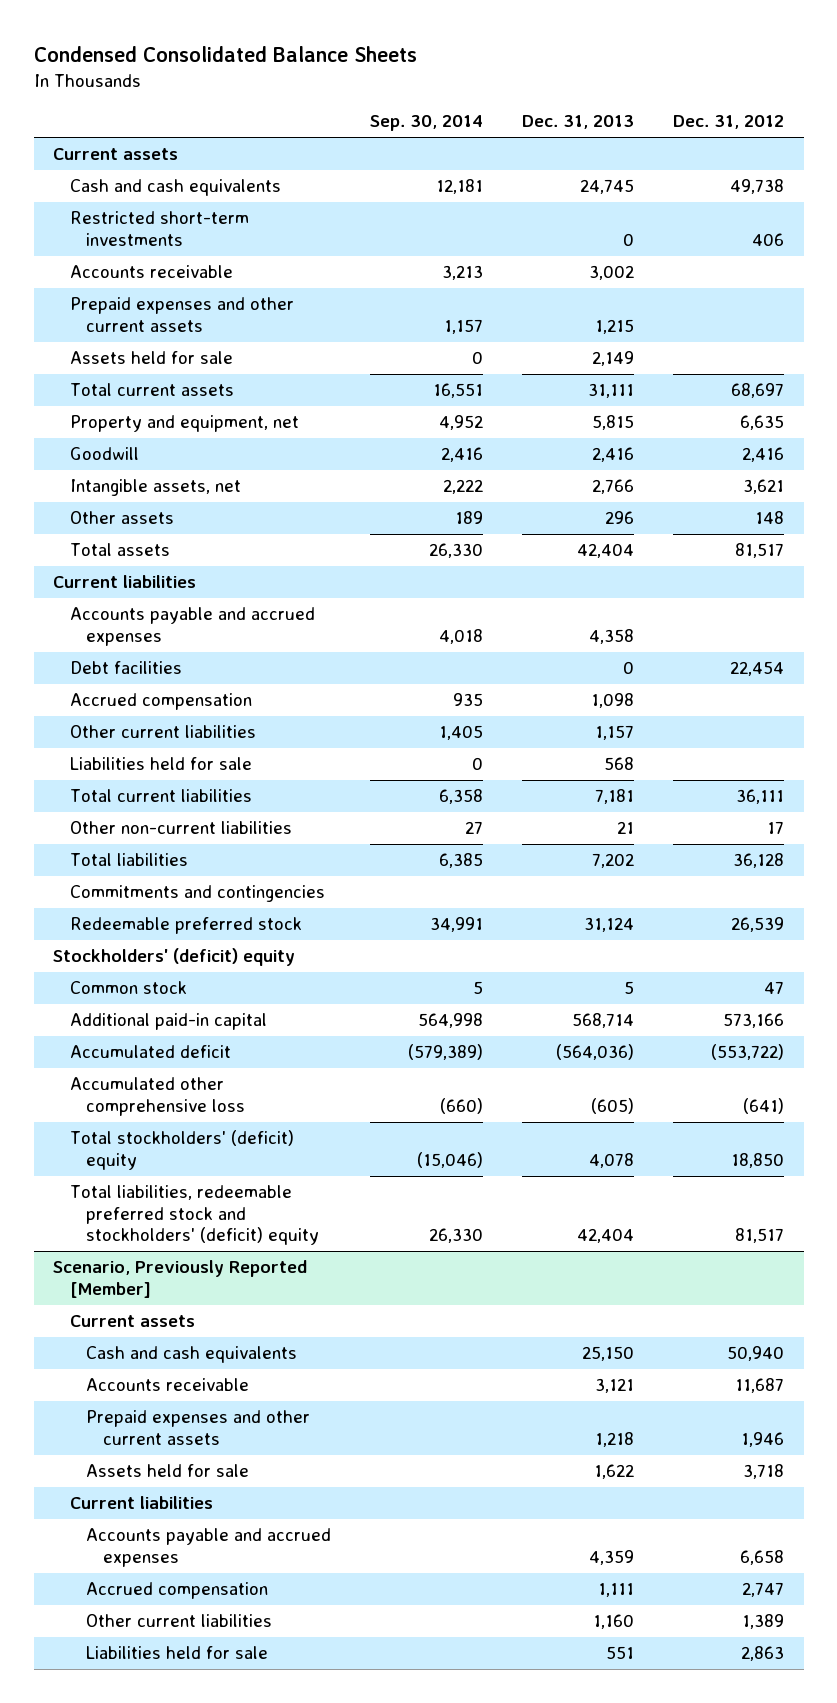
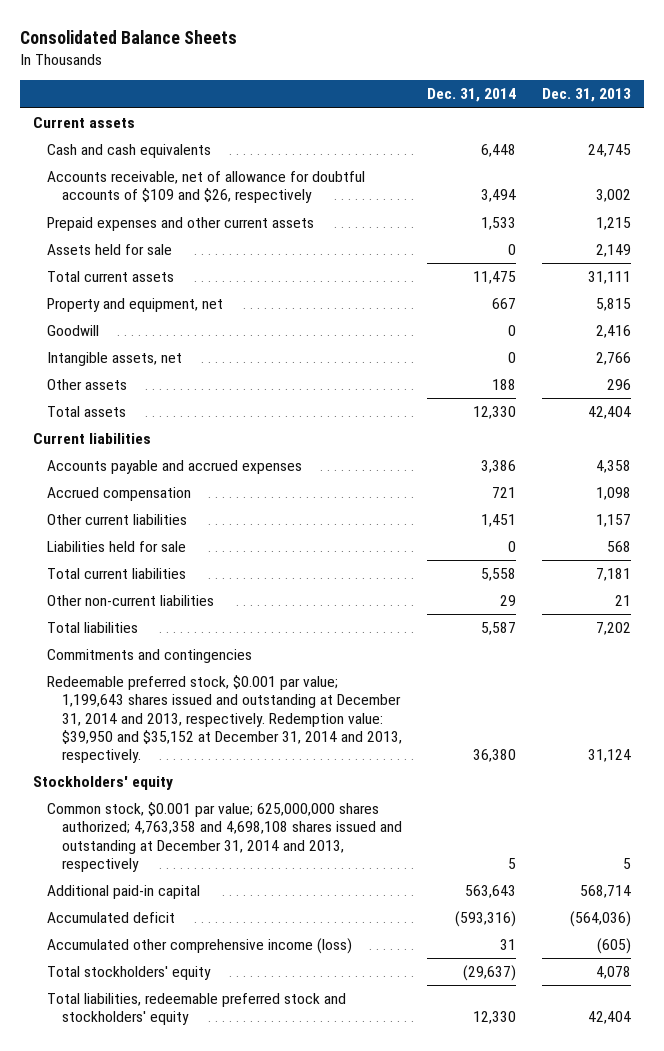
[33,45,417,62] Condensed Consolidated Balance Sheets -> [20,30,238,45] Consolidated Balance Sheets
[370,115,484,132] Sep. 30, 2014 -> none
[673,115,785,130] Dec. 31, 2012 -> none
none -> [427,88,517,103] Dec. 31, 2014
[69,211,249,246] Restricted short-term investments -> none
[69,265,233,279] Accounts receivable -> [47,171,366,204] Accounts receivable, net of allowance for doubtful accounts of $109 and $26, respectively
[69,661,182,675] Debt facilities -> none
[69,917,302,935] Redeemable preferred stock -> [47,675,402,763] Redeemable preferred stock, $0.001 par value; 1,199,643 shares issued and outstanding at December 31, 2014 and 2013, respectively. Redemption value: $39,950 and $35,152 at December 31, 2014 and 2013, respectively.
[53,948,296,967] Stockholders' (deficit) equity -> [33,776,174,791] Stockholders' equity
[69,981,187,995] Common stock -> [47,802,402,872] Common stock, $0.001 par value; 625,000,000 shares authorized; 4,763,358 and 4,698,108 shares issued and outstanding at December 31, 2014 and 2013, respectively
[53,1260,308,1298] Scenario, Previously Reported [Member] -> none
[69,1315,195,1328] Current assets -> none
[86,1346,298,1364] Cash and cash equivalents -> none
[86,1378,250,1392] Accounts receivable -> none
[86,1410,311,1445] Prepaid expenses and other current assets -> none
[86,1464,250,1478] Assets held for sale -> none
[69,1496,213,1510] Current liabilities -> none
[86,1528,332,1567] Accounts payable and accrued expenses -> none
[86,1582,269,1600] Accrued compensation -> none
[86,1614,273,1628] Other current liabilities -> none
[86,1646,269,1660] Liabilities held for sale -> none
[69,1077,246,1116] Accumulated other comprehensive loss -> [47,938,353,955] Accumulated other comprehensive income (loss)
[69,1130,294,1170] Total stockholders' (deficit) equity -> [47,966,212,981] Total stockholders' equity
[69,1185,320,1246] Total liabilities, redeemable preferred stock and stockholders' (deficit) equity -> [47,993,347,1026] Total liabilities, redeemable preferred stock and stockholders' equity

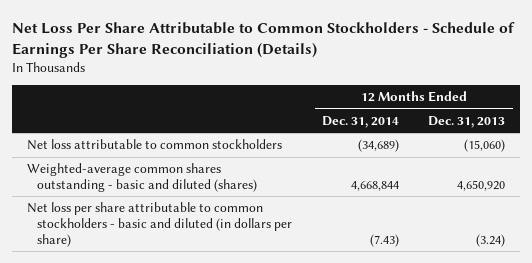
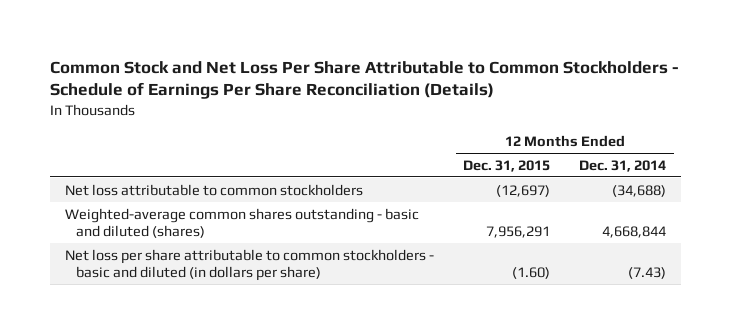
[12,22,516,58] Net Loss Per Share Attributable to Common Stockholders - Schedule of Earnings Per Share Reconciliation (Details) -> [50,60,680,100] Common Stock and Net Loss Per Share Attributable to Common Stockholders - Schedule of Earnings Per Share Reconciliation (Details)
[428,115,506,128] Dec. 31, 2013 -> none
none -> [463,159,551,172] Dec. 31, 2015
[357,139,399,153] (34,689) -> [612,184,667,197] (34,688)

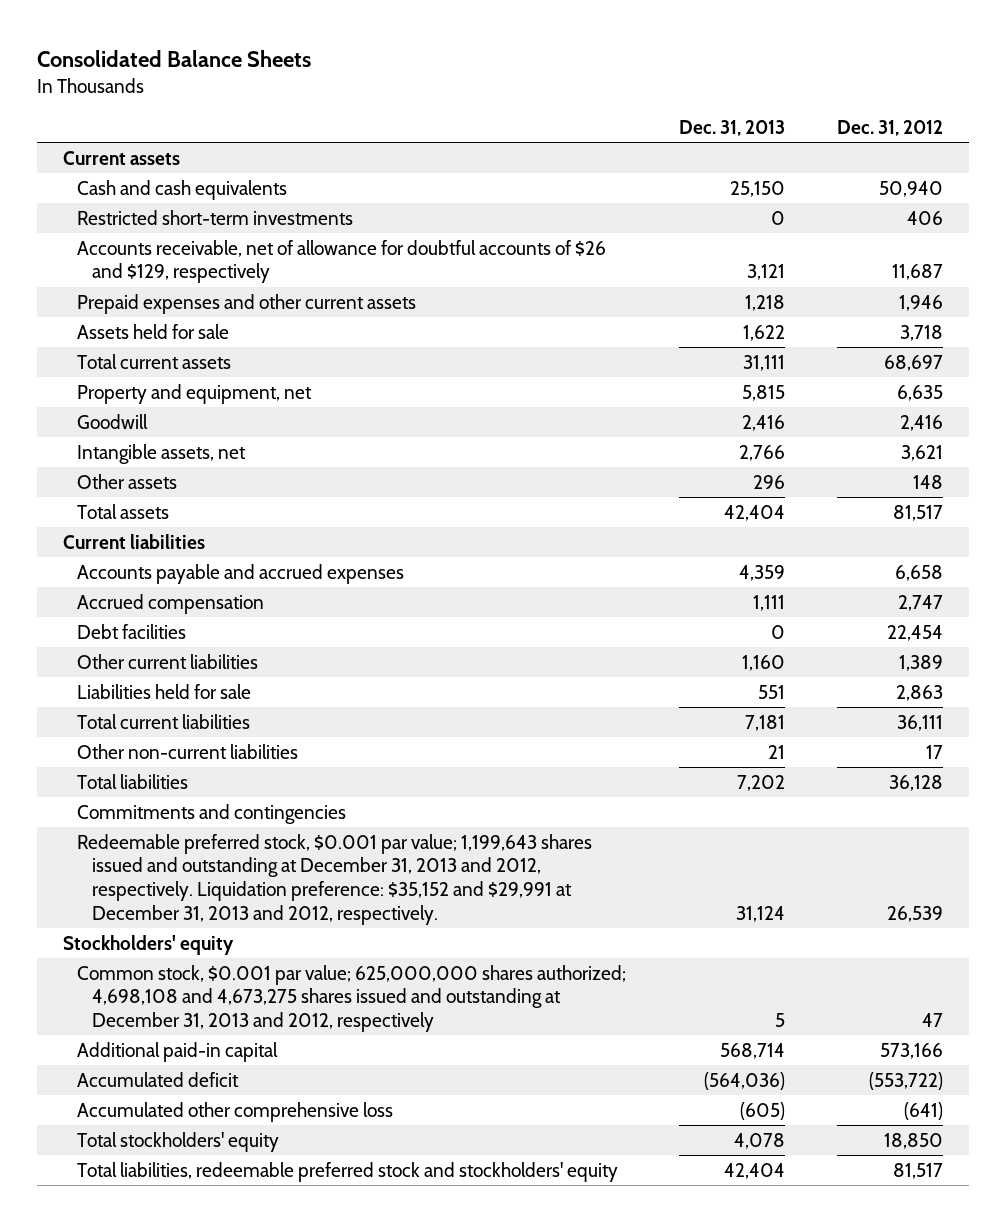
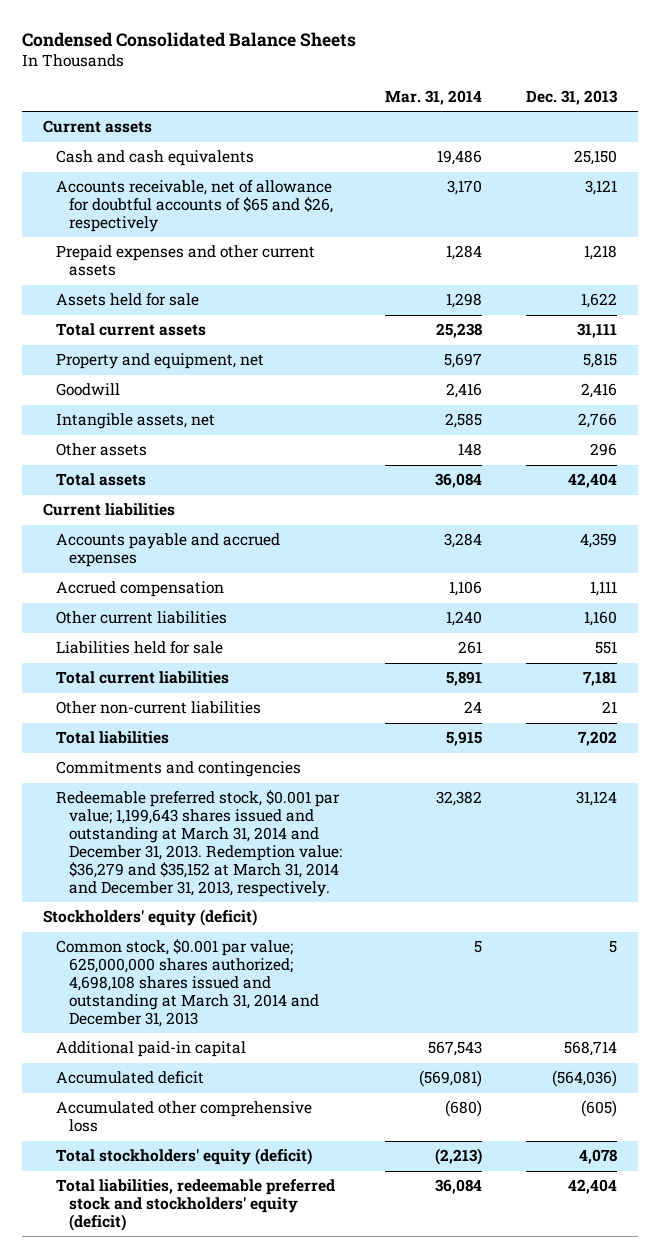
[36,49,311,67] Consolidated Balance Sheets -> [21,31,356,47] Condensed Consolidated Balance Sheets
[837,119,944,136] Dec. 31, 2012 -> none
none -> [385,89,483,105] Mar. 31, 2014
[77,209,354,225] Restricted short-term investments -> none
[77,239,607,284] Accounts receivable, net of allowance for doubtful accounts of $26 and $129, respectively -> [56,180,334,233] Accounts receivable, net of allowance for doubtful accounts of $65 and $26, respectively
[77,623,187,639] Debt facilities -> none
[77,833,593,925] Redeemable preferred stock, $0.001 par value; 1,199,643 shares issued and outstanding at December 31, 2013 and 2012, respectively. Liquidation preference: $35,152 and $29,991 at December 31, 2013 and 2012, respectively. -> [56,790,343,897] Redeemable preferred stock, $0.001 par value; 1,199,643 shares issued and outstanding at March 31, 2014 and December 31, 2013. Redemption value: $36,279 and $35,152 at March 31, 2014 and December 31, 2013, respectively.
[63,934,235,955] Stockholders' equity -> [43,909,258,927] Stockholders' equity (deficit)
[77,964,627,1032] Common stock, $0.001 par value; 625,000,000 shares authorized; 4,698,108 and 4,673,275 shares issued and outstanding at December 31, 2013 and 2012, respectively -> [56,939,320,1027] Common stock, $0.001 par value; 625,000,000 shares authorized; 4,698,108 shares issued and outstanding at March 31, 2014 and December 31, 2013
[77,1131,280,1152] Total stockholders' equity -> [56,1148,313,1166] Total stockholders' equity (deficit)
[77,1161,619,1182] Total liabilities, redeemable preferred stock and stockholders' equity -> [56,1179,336,1232] Total liabilities, redeemable preferred stock and stockholders' equity (deficit)

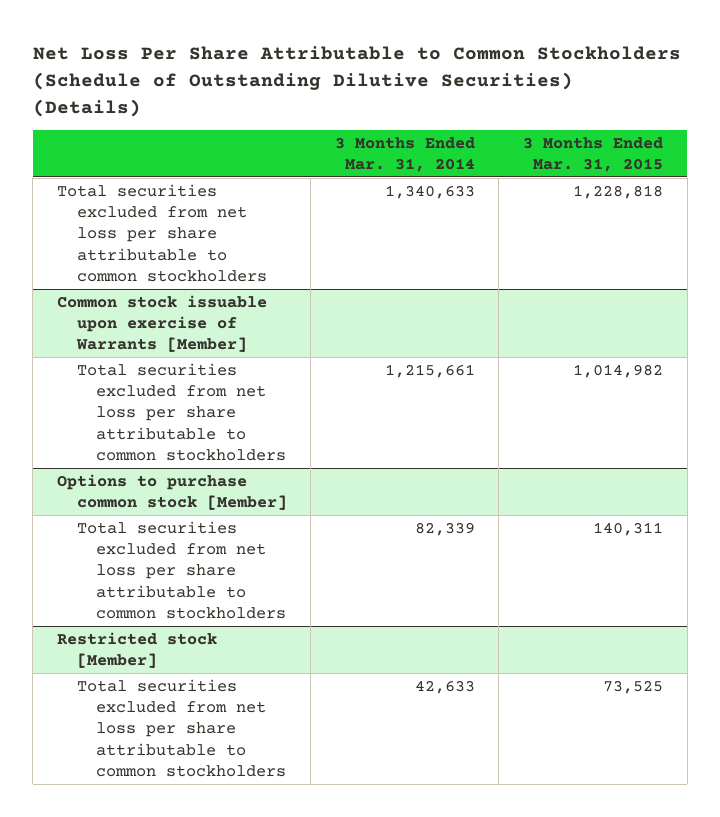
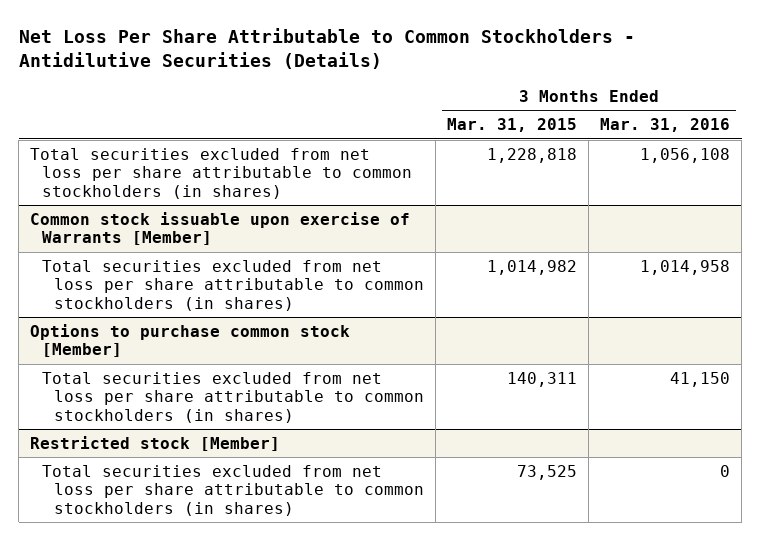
[32,46,681,117] Net Loss Per Share Attributable to Common Stockholders (Schedule of Outstanding Dilutive Securities) (Details) -> [18,27,635,70] Net Loss Per Share Attributable to Common Stockholders - Antidilutive Securities (Details)
[334,136,475,172] 3 Months Ended Mar. 31, 2014 -> none
none -> [600,118,731,133] Mar. 31, 2016
[56,183,267,282] Total securities excluded from net loss per share attributable to common stockholders -> [30,147,413,199] Total securities excluded from net loss per share attributable to common stockholders (in shares)
[76,362,287,461] Total securities excluded from net loss per share attributable to common stockholders -> [42,259,425,311] Total securities excluded from net loss per share attributable to common stockholders (in shares)
[76,520,287,619] Total securities excluded from net loss per share attributable to common stockholders -> [42,371,425,423] Total securities excluded from net loss per share attributable to common stockholders (in shares)
[76,678,287,777] Total securities excluded from net loss per share attributable to common stockholders -> [42,464,425,516] Total securities excluded from net loss per share attributable to common stockholders (in shares)

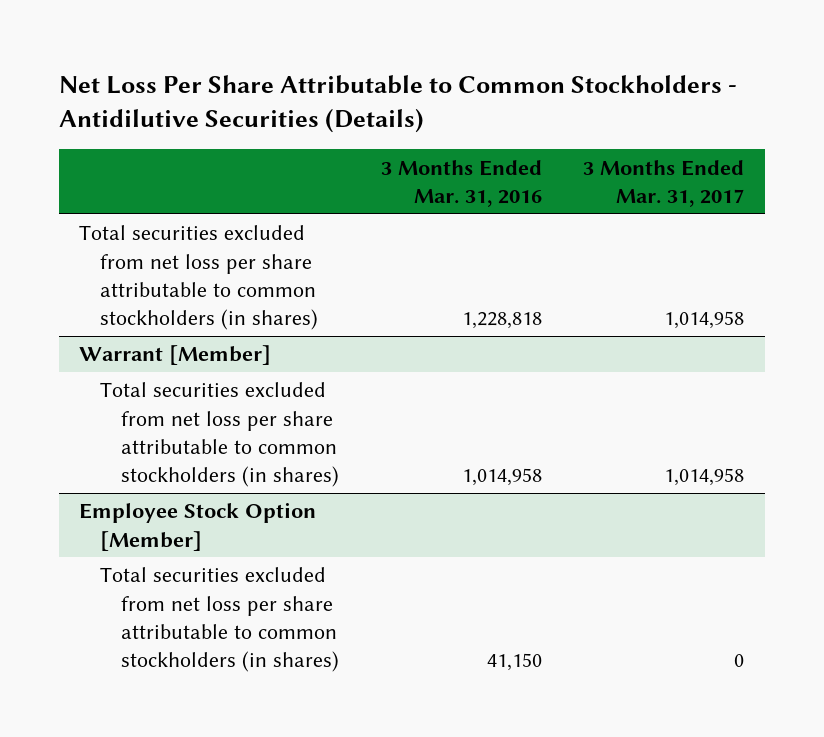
[447,118,578,133] Mar. 31, 2015 -> none
none -> [583,159,745,208] 3 Months Ended Mar. 31, 2017
[640,147,731,163] 1,056,108 -> [461,312,542,330] 1,228,818
[30,211,411,246] Common stock issuable upon exercise of Warrants [Member] -> [79,345,272,366] Warrant [Member]
[30,323,351,358] Options to purchase common stock [Member] -> [79,502,317,551] Employee Stock Option [Member]
[30,435,281,451] Restricted stock [Member] -> none
[42,464,425,516] Total securities excluded from net loss per share attributable to common stockholders (in shares) -> none

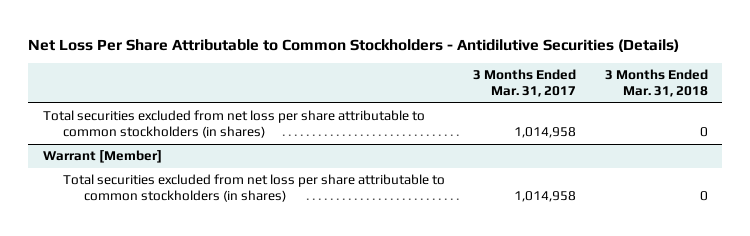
[380,159,542,208] 3 Months Ended Mar. 31, 2016 -> none
none -> [604,69,708,98] 3 Months Ended Mar. 31, 2018
[79,502,317,551] Employee Stock Option [Member] -> none
[100,567,339,673] Total securities excluded from net loss per share attributable to common stockholders (in shares) -> none

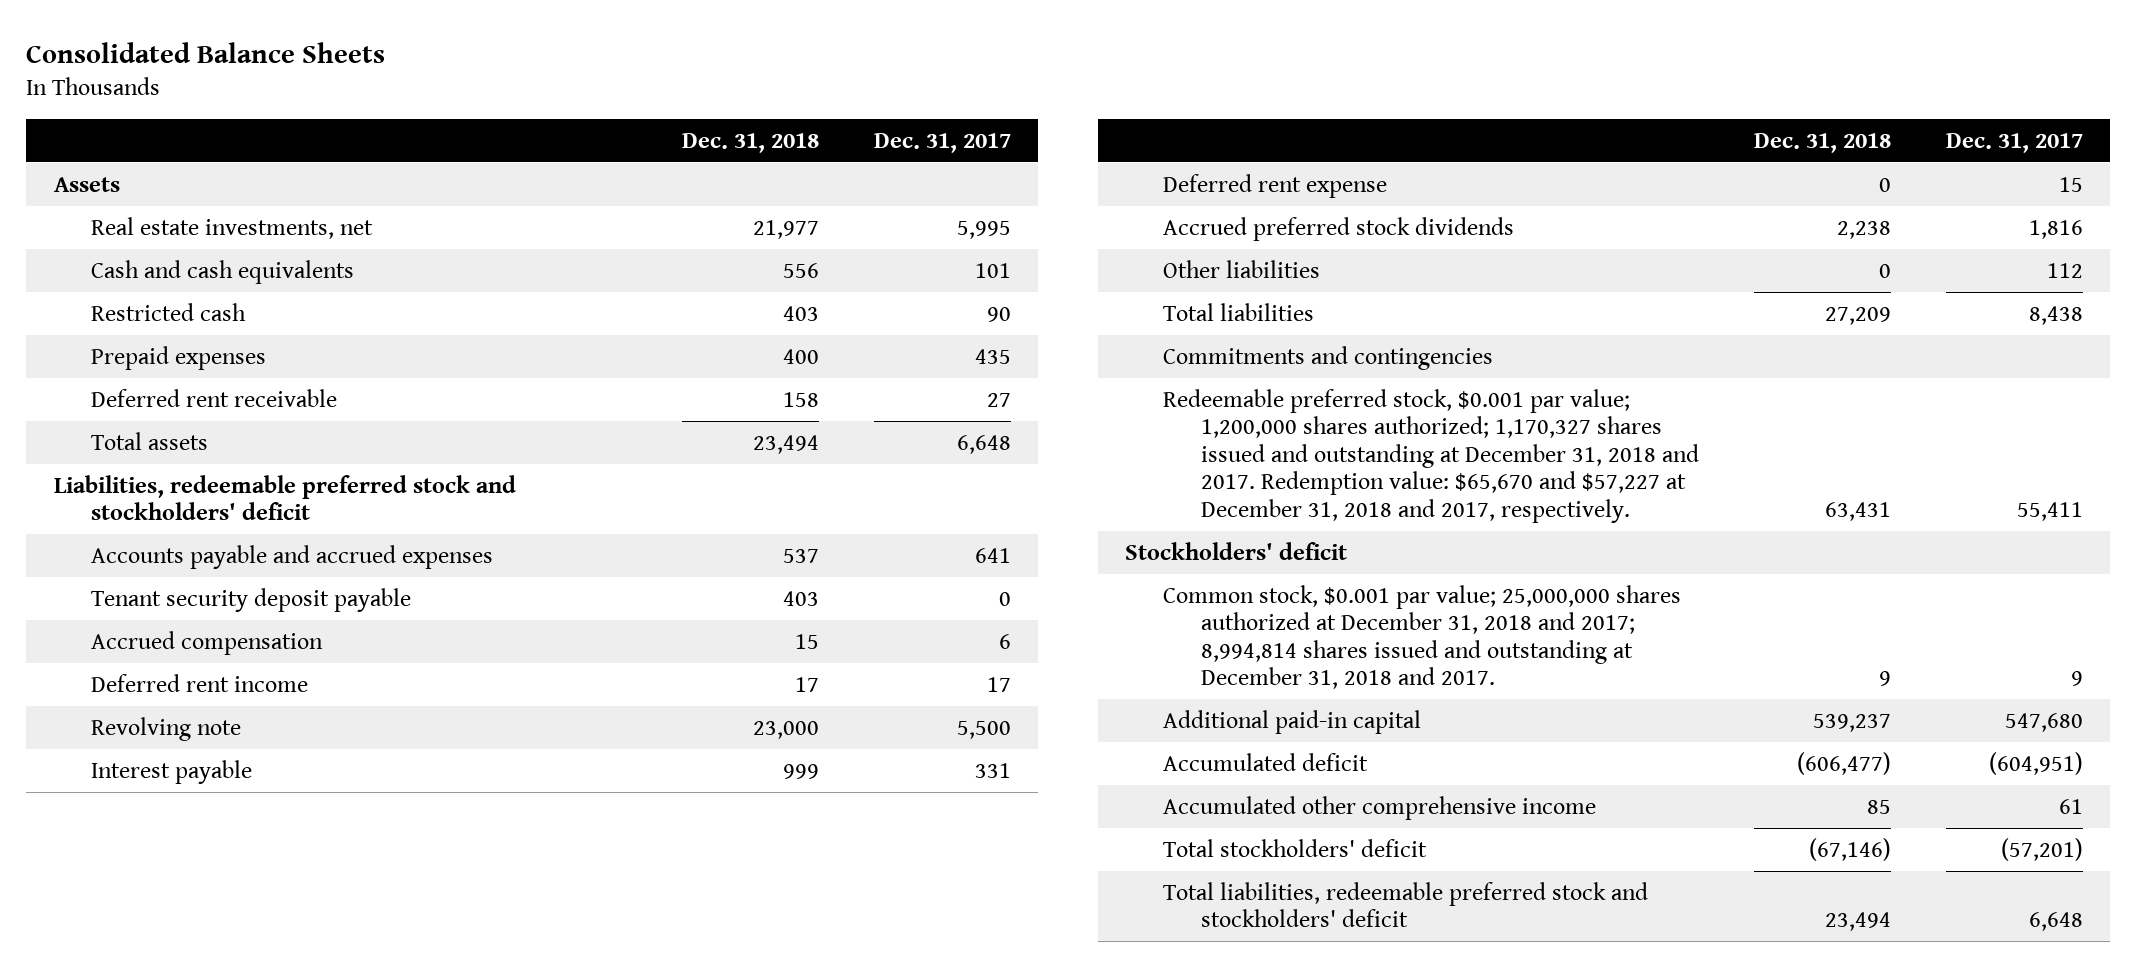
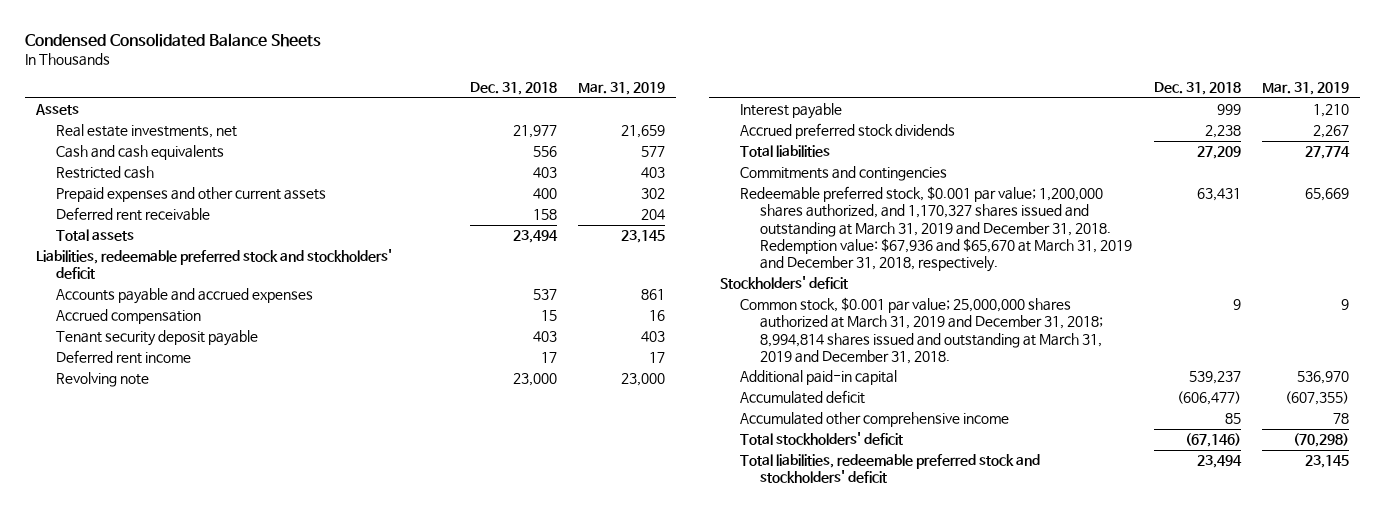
[26,41,386,63] Consolidated Balance Sheets -> [24,32,321,47] Condensed Consolidated Balance Sheets
[873,132,1011,153] Dec. 31, 2017 -> none
none -> [577,82,665,96] Mar. 31, 2019
[91,345,267,370] Prepaid expenses -> [55,187,326,203] Prepaid expenses and other current assets
[91,587,412,612] Tenant security deposit payable -> [55,330,258,347] Tenant security deposit payable
[1162,173,1387,198] Deferred rent expense -> none
[1162,259,1320,278] Other liabilities -> none
[1162,388,1699,523] Redeemable preferred stock, $0.001 par value; 1,200,000 shares authorized; 1,170,327 shares issued and outstanding at December 31, 2018 and 2017. Redemption value: $65,670 and $57,227 at December 31, 2018 and 2017, respectively. -> [740,186,1133,273] Redeemable preferred stock, $0.001 par value; 1,200,000 shares authorized, and 1,170,327 shares issued and outstanding at March 31, 2019 and December 31, 2018. Redemption value: $67,936 and $65,670 at March 31, 2019 and December 31, 2018, respectively.
[1162,584,1681,690] Common stock, $0.001 par value; 25,000,000 shares authorized at December 31, 2018 and 2017; 8,994,814 shares issued and outstanding at December 31, 2018 and 2017. -> [740,297,1104,364] Common stock, $0.001 par value; 25,000,000 shares authorized at March 31, 2019 and December 31, 2018; 8,994,814 shares issued and outstanding at March 31, 2019 and December 31, 2018.

